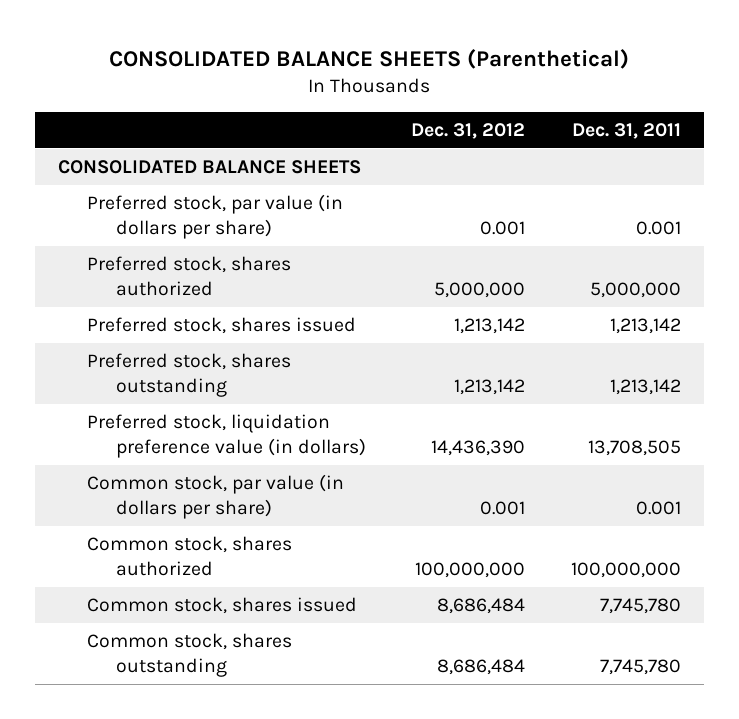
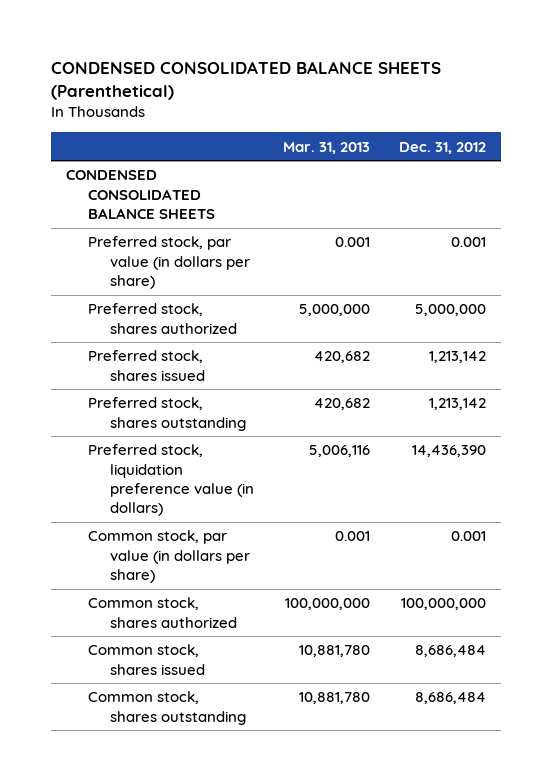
[109,48,630,69] CONSOLIDATED BALANCE SHEETS (Parenthetical) -> [51,61,442,101] CONDENSED CONSOLIDATED BALANCE SHEETS (Parenthetical)
[571,122,681,139] Dec. 31, 2011 -> none
none -> [283,141,371,154] Mar. 31, 2013
[57,160,361,175] CONSOLIDATED BALANCE SHEETS -> [65,170,216,219] CONDENSED CONSOLIDATED BALANCE SHEETS

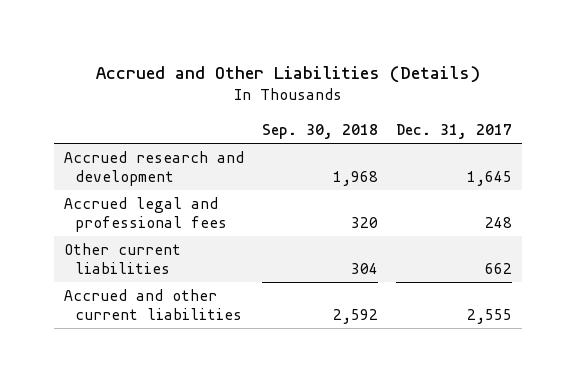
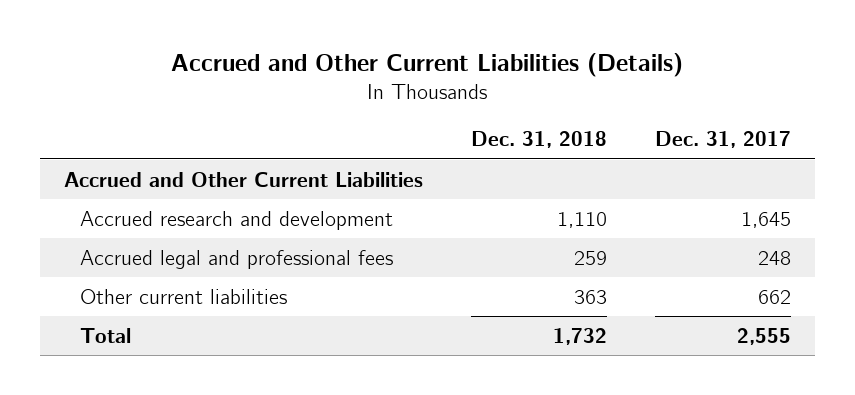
[95,65,480,83] Accrued and Other Liabilities (Details) -> [171,53,684,78] Accrued and Other Current Liabilities (Details)
[261,123,378,139] Sep. 30, 2018 -> none
none -> [470,131,607,149] Dec. 31, 2018
none -> [63,171,423,187] Accrued and Other Current Liabilities
[63,289,243,320] Accrued and other current liabilities -> [79,327,131,343] Total

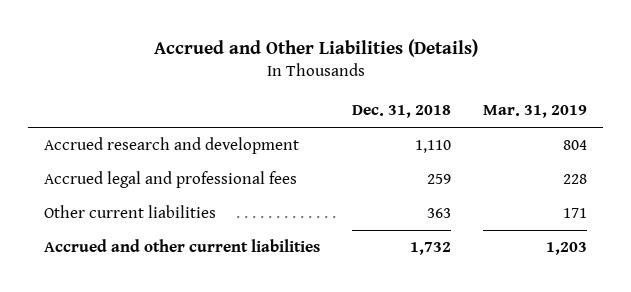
[171,53,684,78] Accrued and Other Current Liabilities (Details) -> [153,38,478,57] Accrued and Other Liabilities (Details)
[655,131,792,149] Dec. 31, 2017 -> none
none -> [483,105,588,119] Mar. 31, 2019
[63,171,423,187] Accrued and Other Current Liabilities -> none
[79,327,131,343] Total -> [44,239,321,253] Accrued and other current liabilities

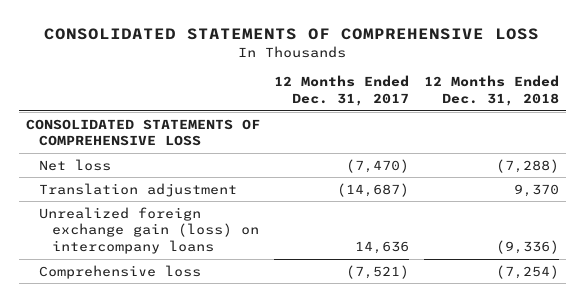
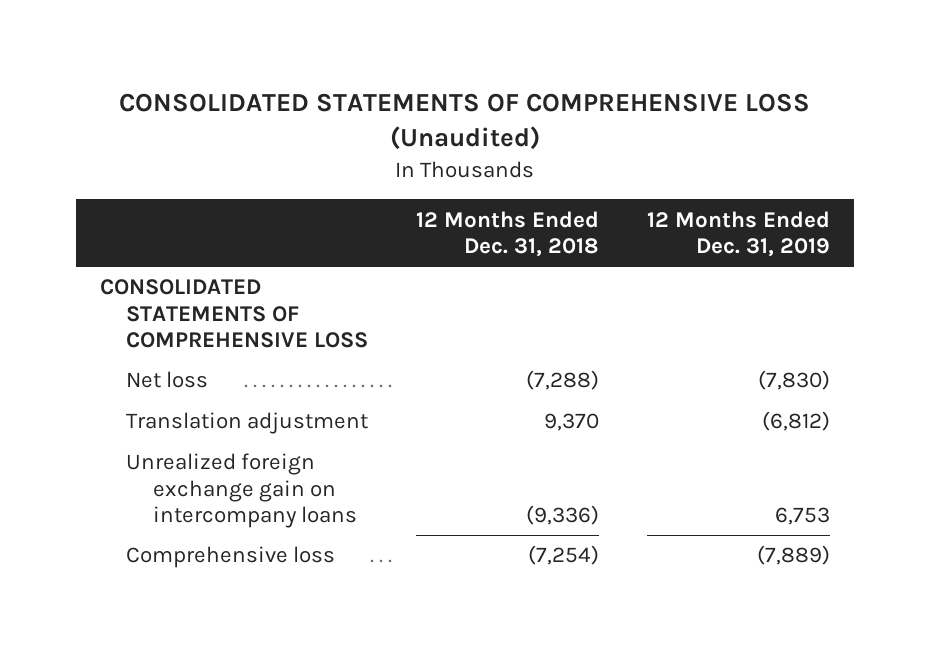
[44,27,540,40] CONSOLIDATED STATEMENTS OF COMPREHENSIVE LOSS -> [118,92,810,150] CONSOLIDATED STATEMENTS OF COMPREHENSIVE LOSS (Unaudited)
[274,75,410,107] 12 Months Ended Dec. 31, 2017 -> none
none -> [646,210,830,258] 12 Months Ended Dec. 31, 2019
[38,206,259,255] Unrealized foreign exchange gain (loss) on intercompany loans -> [126,453,358,529] Unrealized foreign exchange gain on intercompany loans

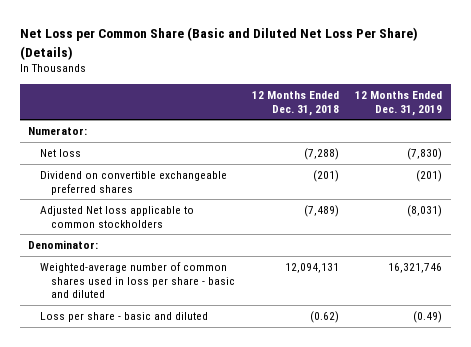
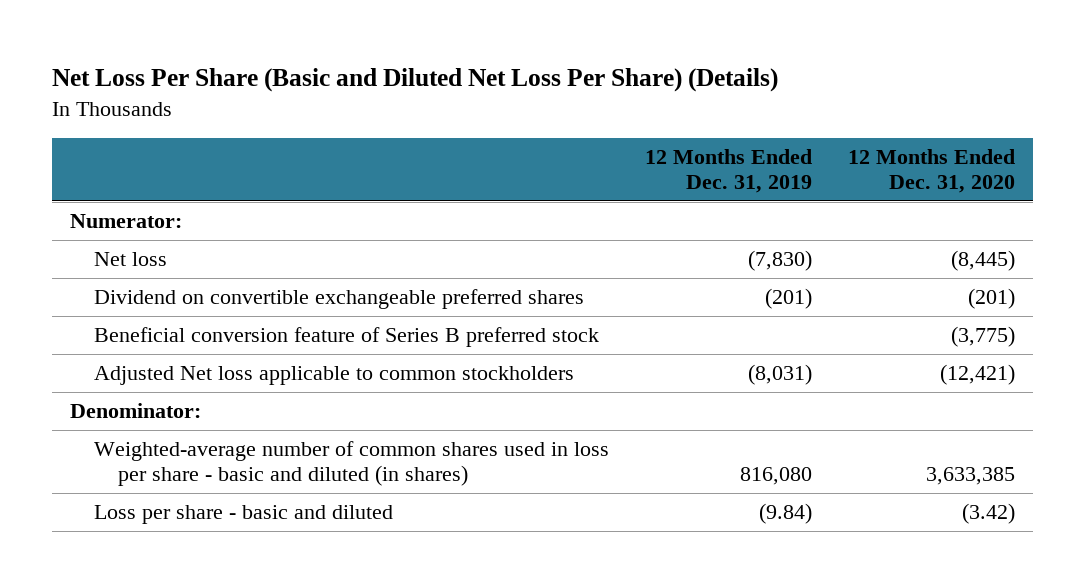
[20,27,419,60] Net Loss per Common Share (Basic and Diluted Net Loss Per Share) (Details) -> [52,68,779,93] Net Loss Per Share (Basic and Diluted Net Loss Per Share) (Details)
[251,91,339,116] 12 Months Ended Dec. 31, 2018 -> none
none -> [848,148,1016,194] 12 Months Ended Dec. 31, 2020
none -> [93,326,599,347] Beneficial conversion feature of Series B preferred stock
[39,262,236,299] Weighted-average number of common shares used in loss per share - basic and diluted -> [93,440,609,487] Weighted-average number of common shares used in loss per share - basic and diluted (in shares)
[388,263,443,274] 16,321,746 -> [739,467,812,486] 816,080
[413,311,443,324] (0.49) -> [758,502,812,524] (9.84)

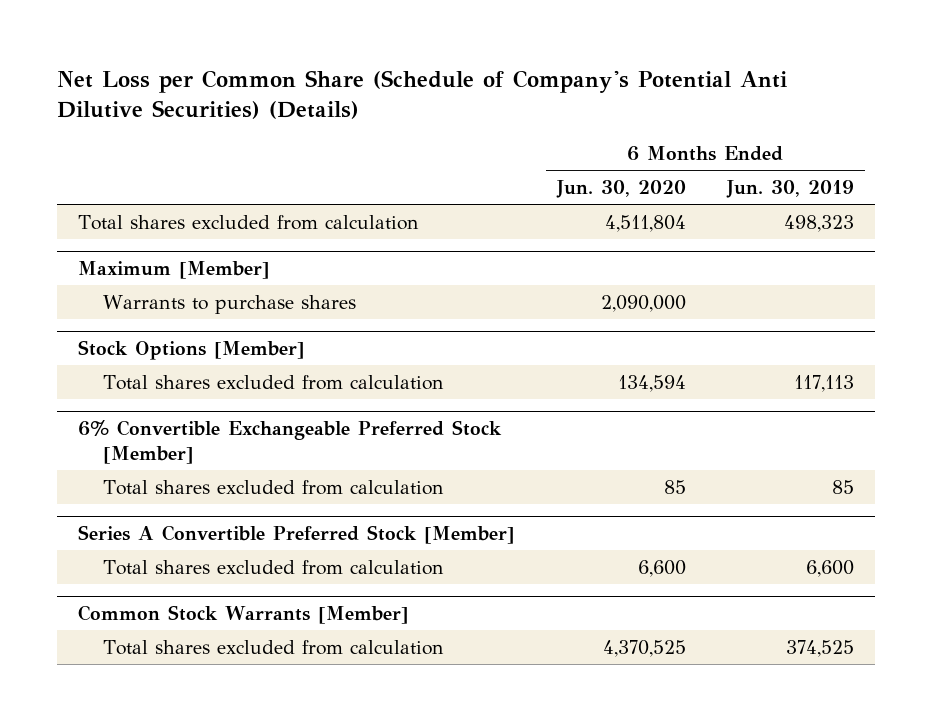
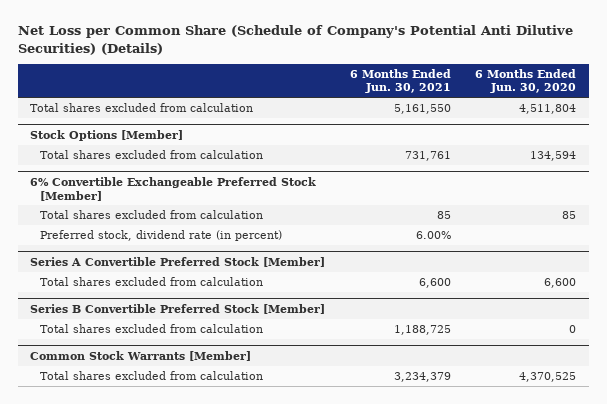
[726,180,855,199] Jun. 30, 2019 -> none
none -> [349,68,451,94] 6 Months Ended Jun. 30, 2021
[77,261,270,280] Maximum [Member] -> none
[103,294,357,314] Warrants to purchase shares -> none
none -> [39,229,282,241] Preferred stock, dividend rate (in percent)
none -> [30,303,326,314] Series B Convertible Preferred Stock [Member]
none -> [39,323,263,333] Total shares excluded from calculation

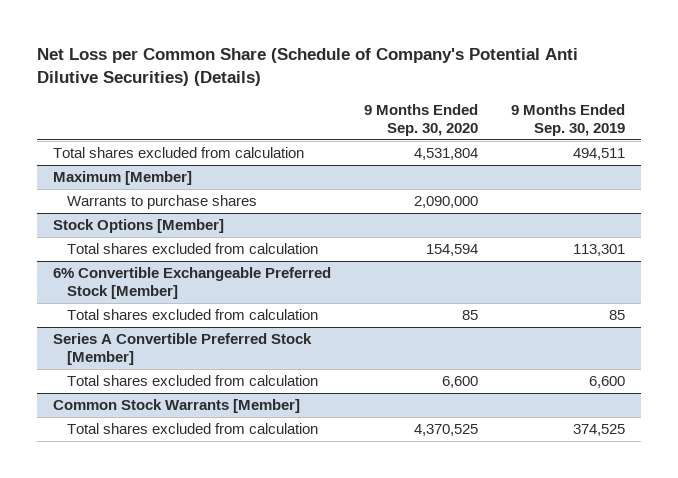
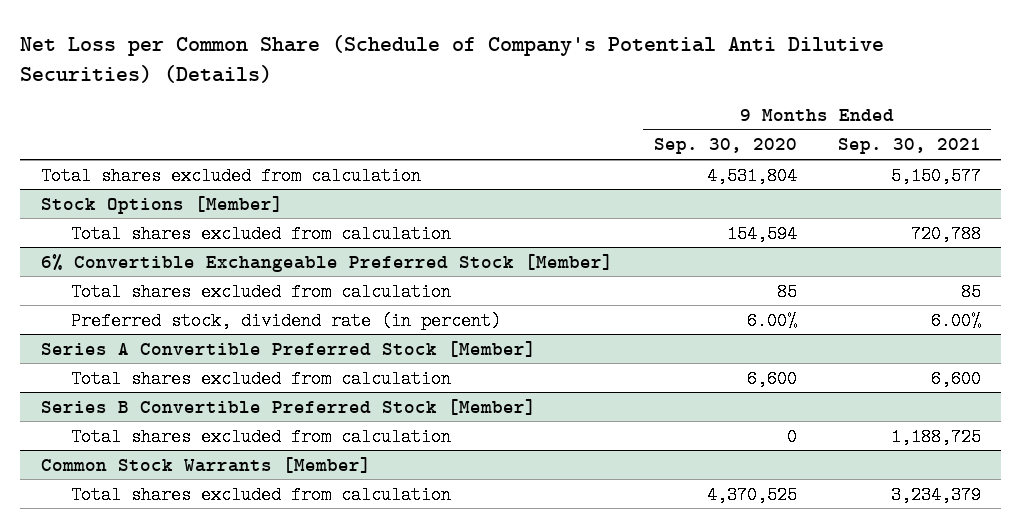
[510,103,625,136] 9 Months Ended Sep. 30, 2019 -> none
none -> [837,138,981,155] Sep. 30, 2021
[53,171,193,186] Maximum [Member] -> none
[67,195,258,210] Warrants to purchase shares -> none
none -> [70,311,501,330] Preferred stock, dividend rate (in percent)
none -> [40,398,536,415] Series B Convertible Preferred Stock [Member]
none -> [70,427,451,446] Total shares excluded from calculation

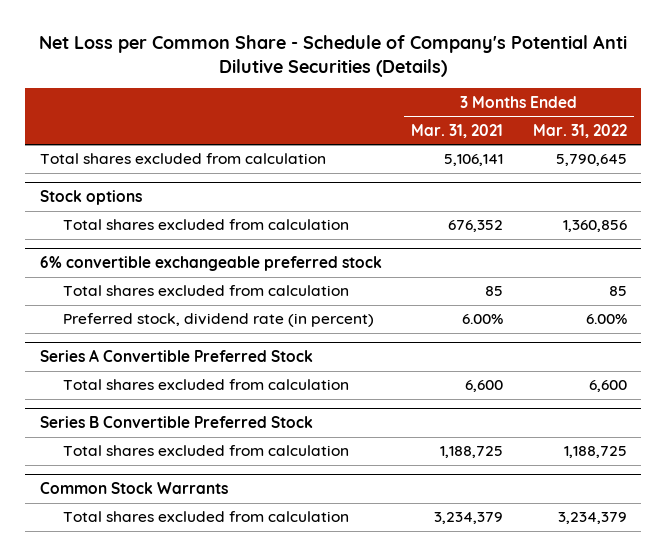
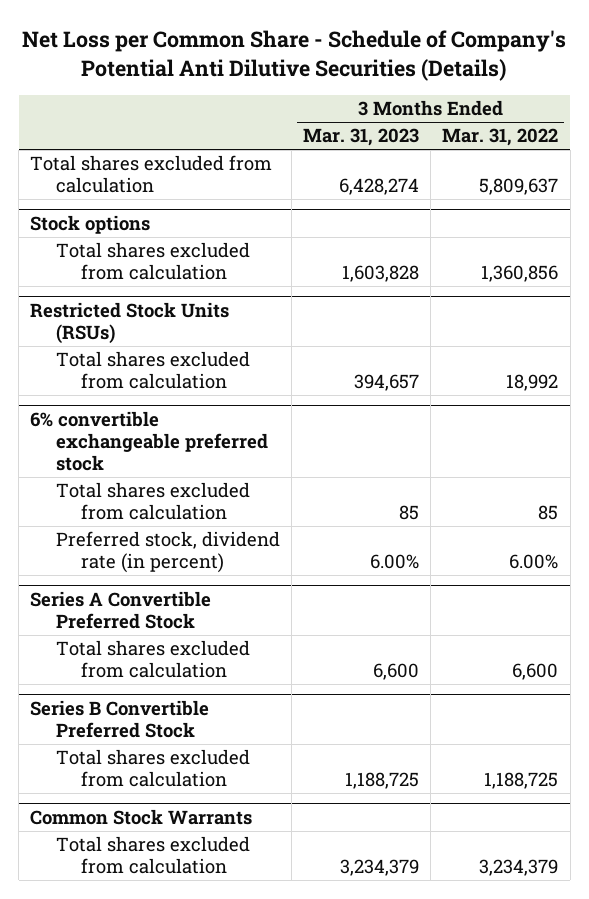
[411,123,504,138] Mar. 31, 2021 -> none
none -> [303,128,420,147] Mar. 31, 2023
[555,154,627,167] 5,790,645 -> [479,178,559,196] 5,809,637
none -> [30,302,230,345] Restricted Stock Units (RSUs)
none -> [55,351,250,390] Total shares excluded from calculation

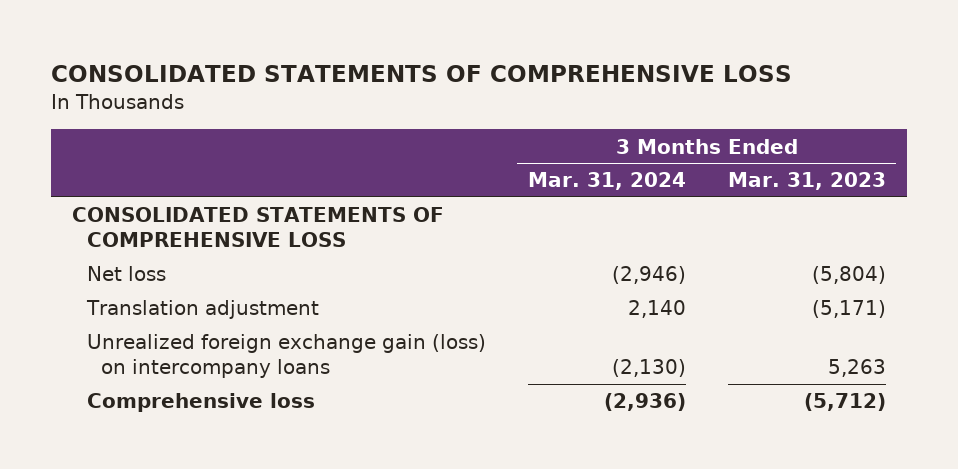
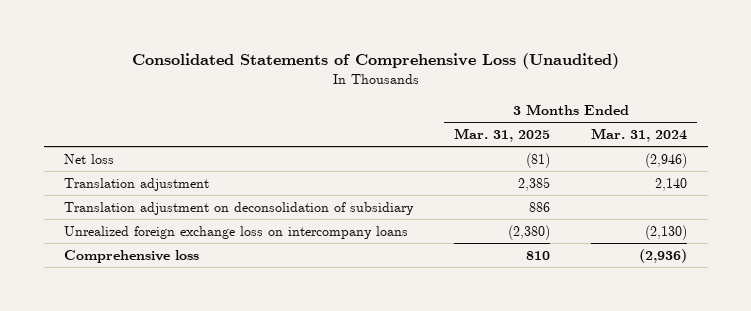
[50,65,792,83] CONSOLIDATED STATEMENTS OF COMPREHENSIVE LOSS -> [131,53,619,70] Consolidated Statements of Comprehensive Loss (Unaudited)
[727,172,886,191] Mar. 31, 2023 -> none
none -> [454,128,551,143] Mar. 31, 2025
[72,207,445,248] CONSOLIDATED STATEMENTS OF COMPREHENSIVE LOSS -> none
none -> [64,201,415,215] Translation adjustment on deconsolidation of subsidiary
[86,334,486,379] Unrealized foreign exchange gain (loss) on intercompany loans -> [64,225,409,239] Unrealized foreign exchange loss on intercompany loans

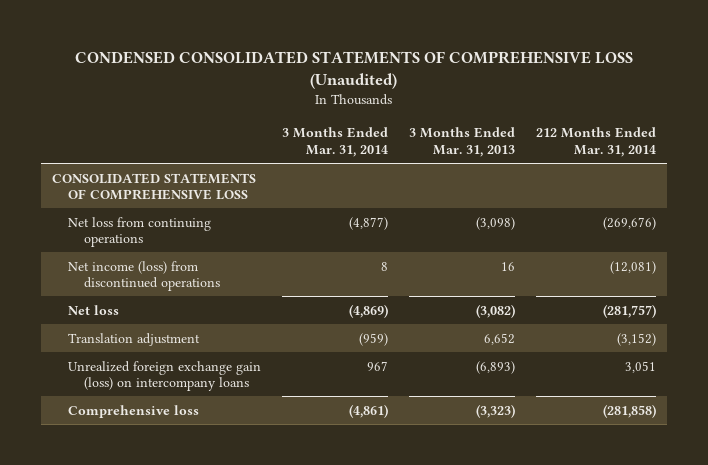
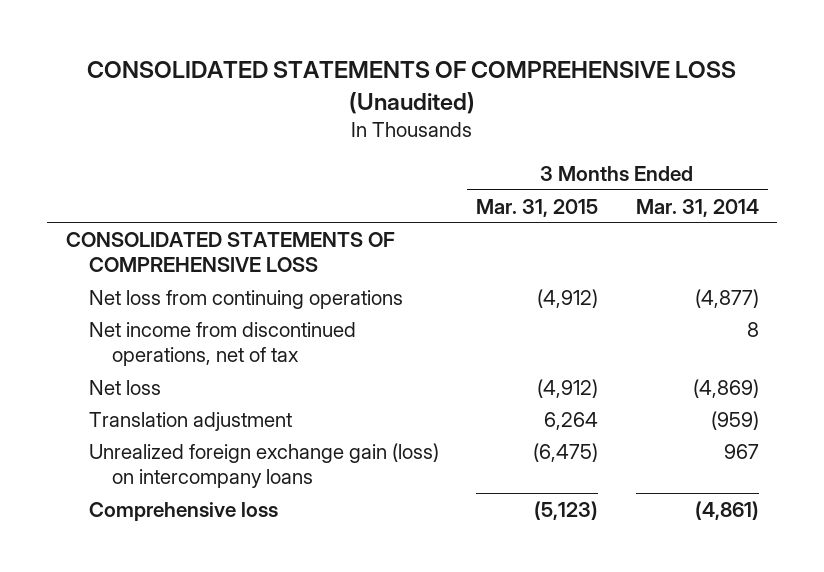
[74,51,633,90] CONDENSED CONSOLIDATED STATEMENTS OF COMPREHENSIVE LOSS (Unaudited) -> [87,61,737,114] CONSOLIDATED STATEMENTS OF COMPREHENSIVE LOSS (Unaudited)
[409,127,516,157] 3 Months Ended Mar. 31, 2013 -> none
[536,127,657,157] 212 Months Ended Mar. 31, 2014 -> none
none -> [476,198,599,217] Mar. 31, 2015
[67,260,221,292] Net income (loss) from discontinued operations -> [88,321,356,366] Net income from discontinued operations, net of tax

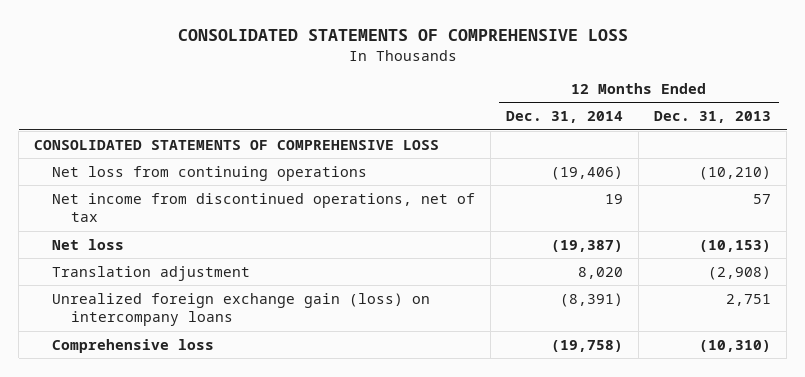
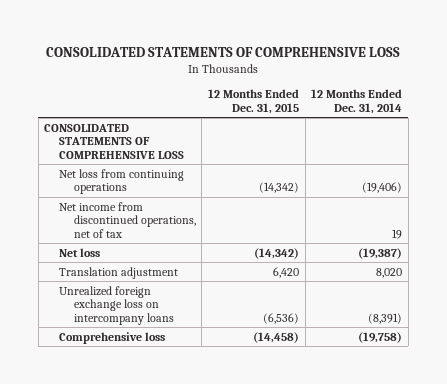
[654,111,772,124] Dec. 31, 2013 -> none
none -> [207,89,299,114] 12 Months Ended Dec. 31, 2015
[52,292,431,327] Unrealized foreign exchange gain (loss) on intercompany loans -> [59,285,174,325] Unrealized foreign exchange loss on intercompany loans

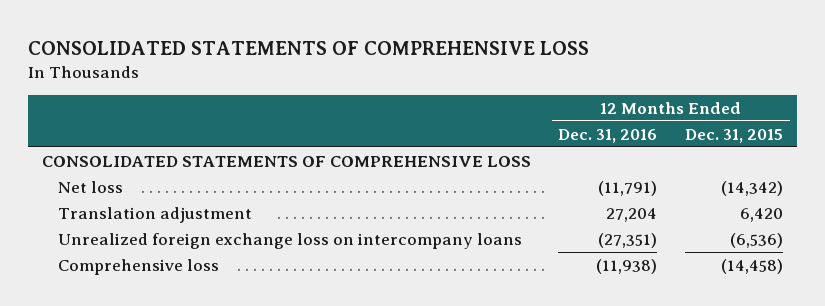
[311,89,403,114] 12 Months Ended Dec. 31, 2014 -> none
none -> [558,128,658,143] Dec. 31, 2016
[59,168,185,195] Net loss from continuing operations -> none
[59,201,196,238] Net income from discontinued operations, net of tax -> none

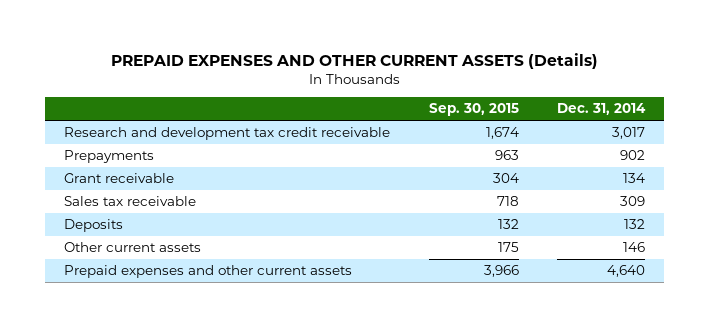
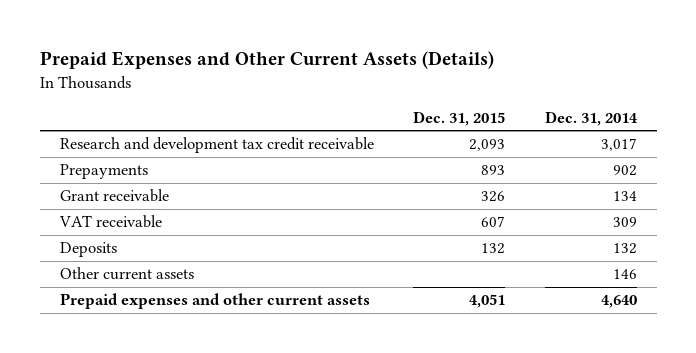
[110,52,598,69] PREPAID EXPENSES AND OTHER CURRENT ASSETS (Details) -> [39,51,494,70] Prepaid Expenses and Other Current Assets (Details)
[428,103,519,117] Sep. 30, 2015 -> none
none -> [413,110,506,126] Dec. 31, 2015
[64,196,197,207] Sales tax receivable -> [58,215,162,229] VAT receivable

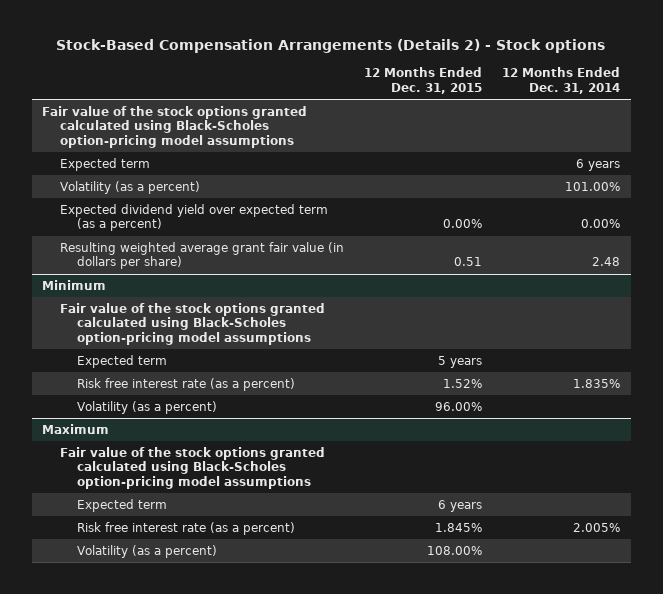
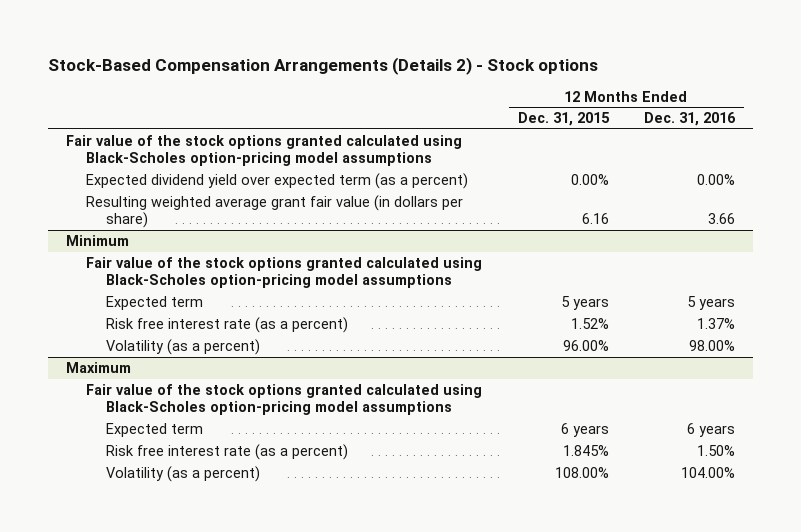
[502,67,621,95] 12 Months Ended Dec. 31, 2014 -> none
none -> [643,112,736,127] Dec. 31, 2016
[59,157,150,171] Expected term -> none
[59,180,200,194] Volatility (as a percent) -> none
[454,257,483,267] 0.51 -> [581,213,609,225] 6.16

